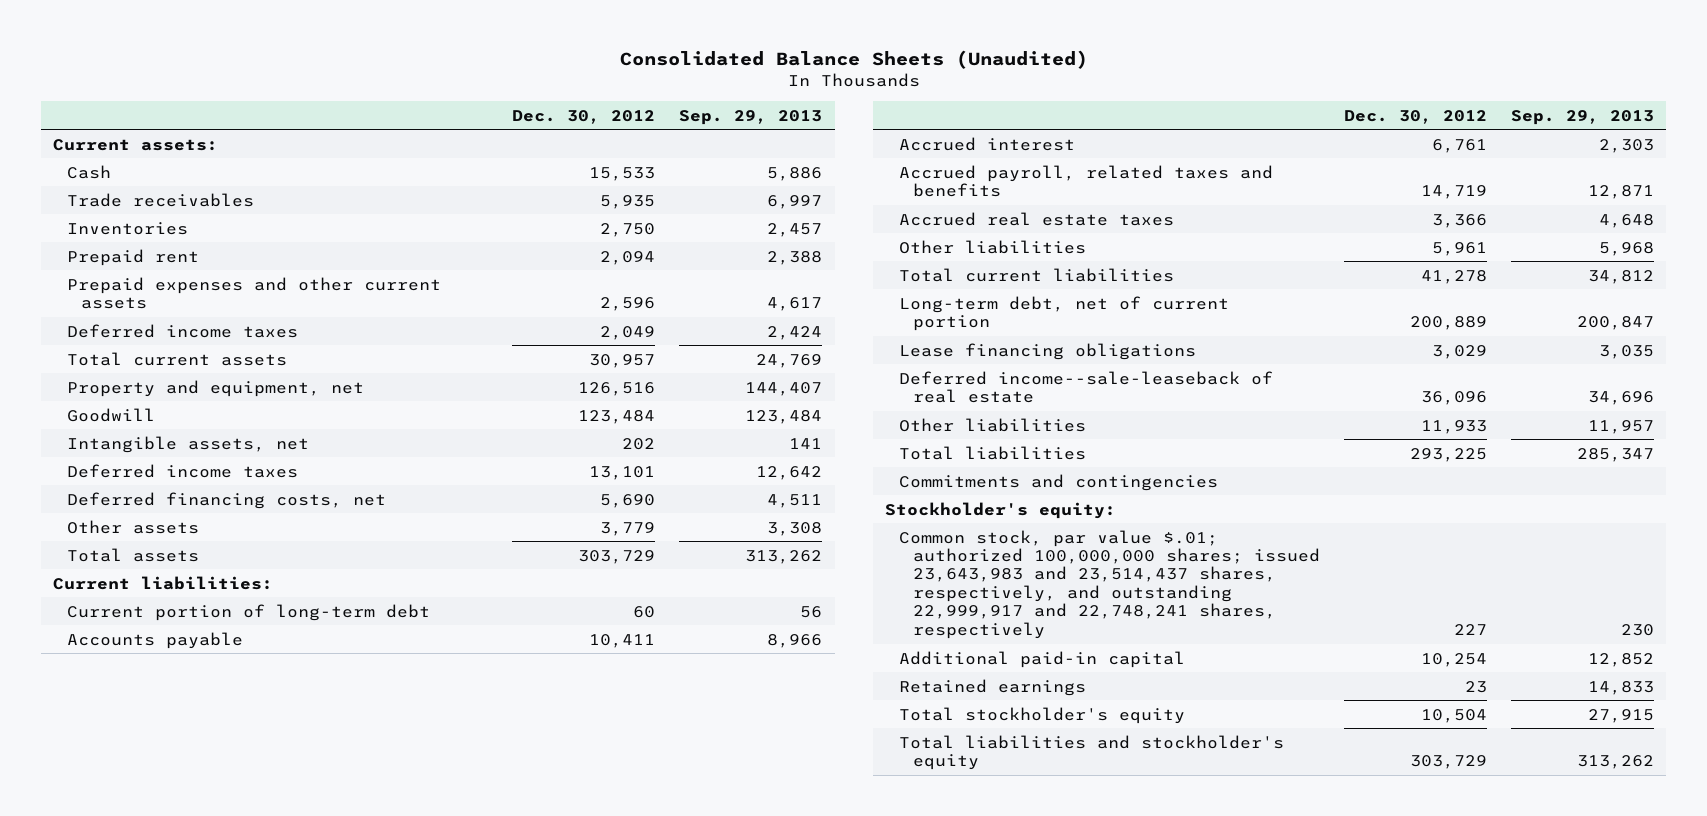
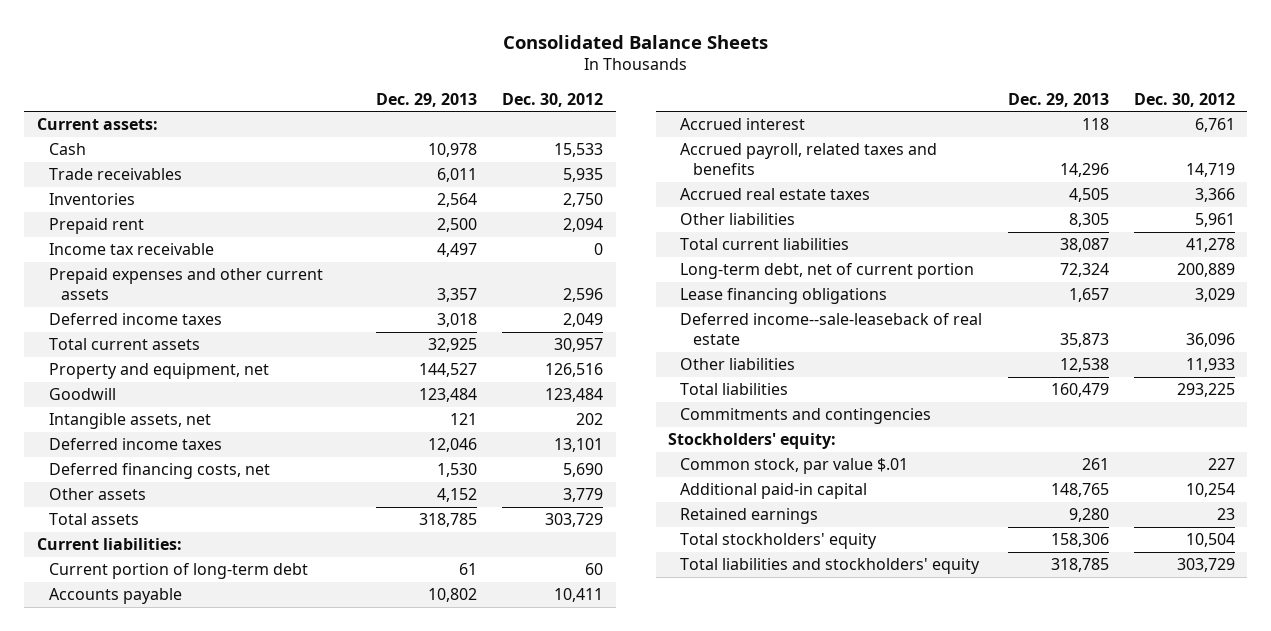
[619,50,1088,70] Consolidated Balance Sheets (Unaudited) -> [502,34,768,49] Consolidated Balance Sheets
[679,109,823,125] Sep. 29, 2013 -> none
none -> [376,92,478,107] Dec. 29, 2013
none -> [49,243,215,256] Income tax receivable
[884,501,1116,519] Stockholder's equity: -> [668,433,837,450] Stockholders' equity:
[898,529,1320,639] Common stock, par value $.01; authorized 100,000,000 shares; issued 23,643,983 and 23,514,437 shares, respectively, and outstanding 22,999,917 and 22,748,241 shares, respectively -> [680,458,909,475] Common stock, par value $.01
[898,706,1185,724] Total stockholder's equity -> [680,533,878,550] Total stockholders' equity
[898,734,1284,771] Total liabilities and stockholder's equity -> [680,558,981,575] Total liabilities and stockholders' equity

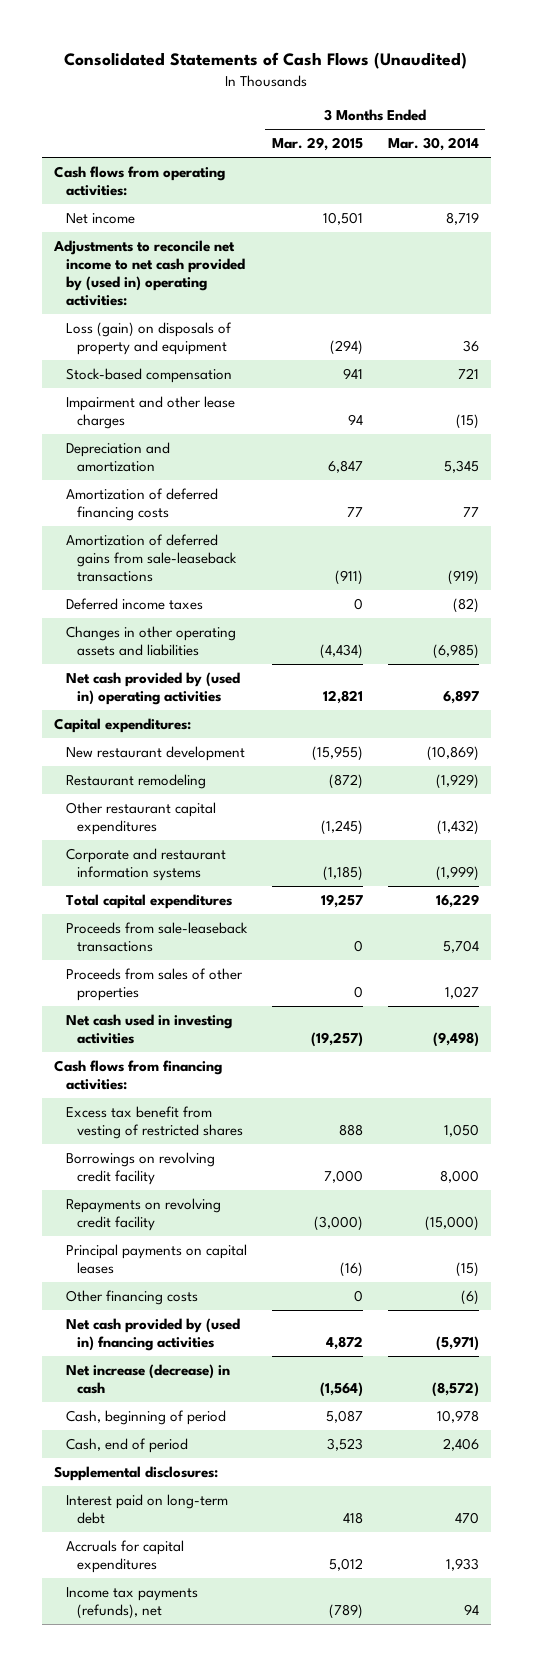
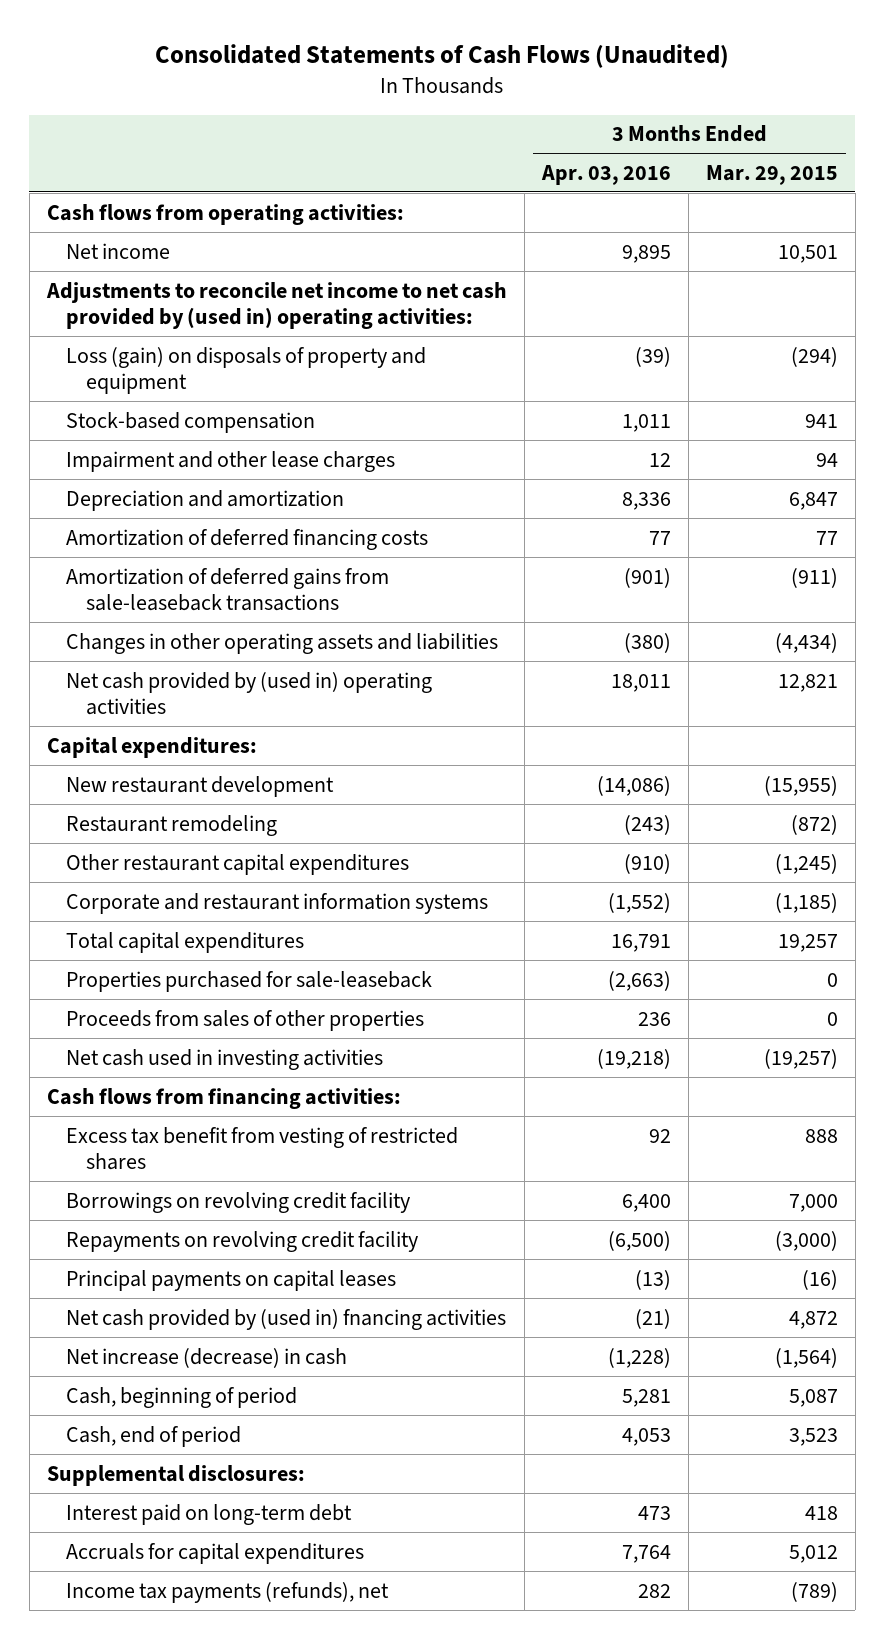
[387,137,479,152] Mar. 30, 2014 -> none
none -> [540,164,671,185] Apr. 03, 2016
[65,598,203,611] Deferred income taxes -> none
[65,922,248,952] Proceeds from sale-leaseback transactions -> none
none -> [66,970,433,992] Properties purchased for sale-leaseback
[65,1290,198,1306] Other financing costs -> none

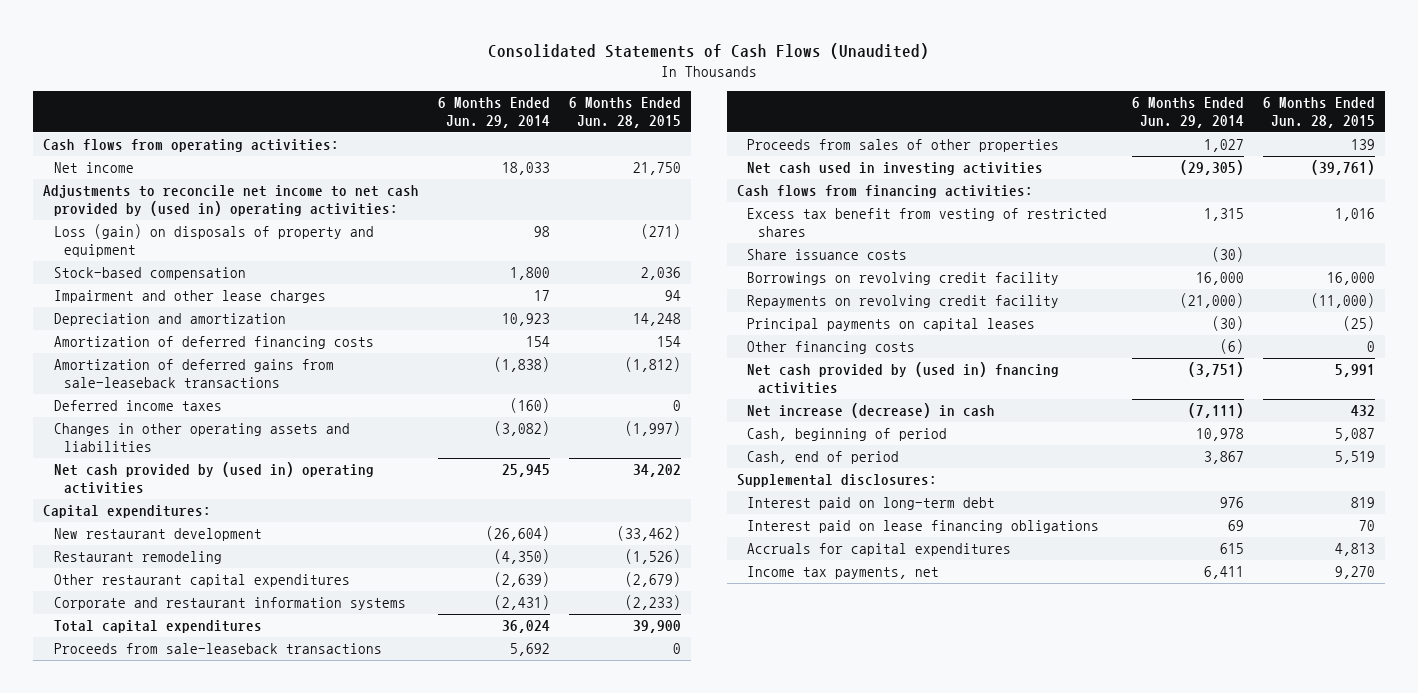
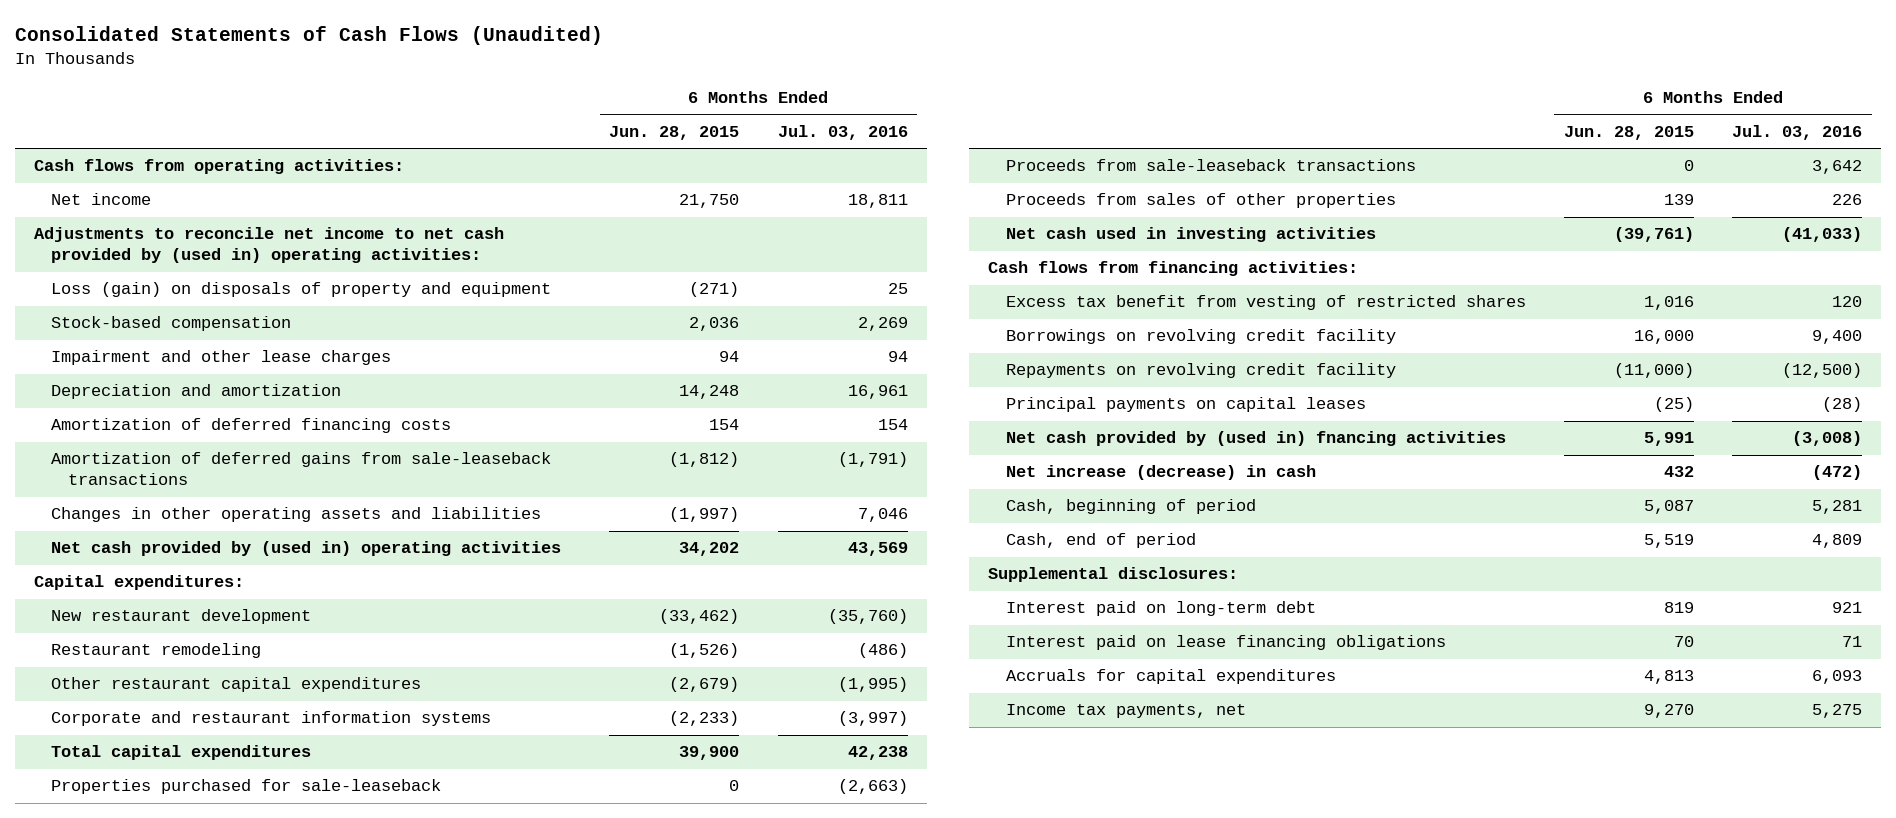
[437,97,550,128] 6 Months Ended Jun. 29, 2014 -> none
none -> [777,124,908,140] Jul. 03, 2016
[53,400,222,412] Deferred income taxes -> none
none -> [51,779,442,795] Properties purchased for sale-leaseback
[747,249,908,261] Share issuance costs -> none
[747,341,916,355] Other financing costs -> none

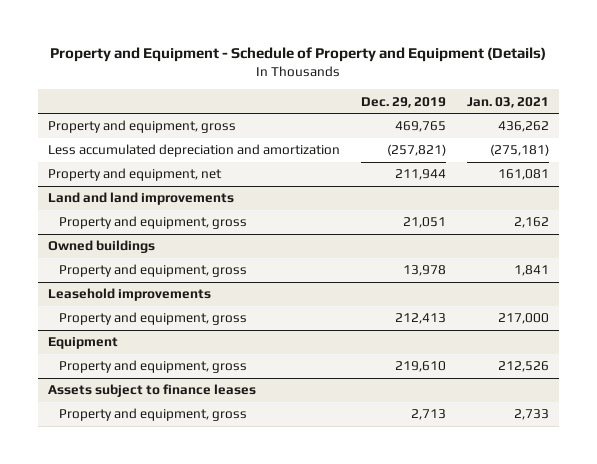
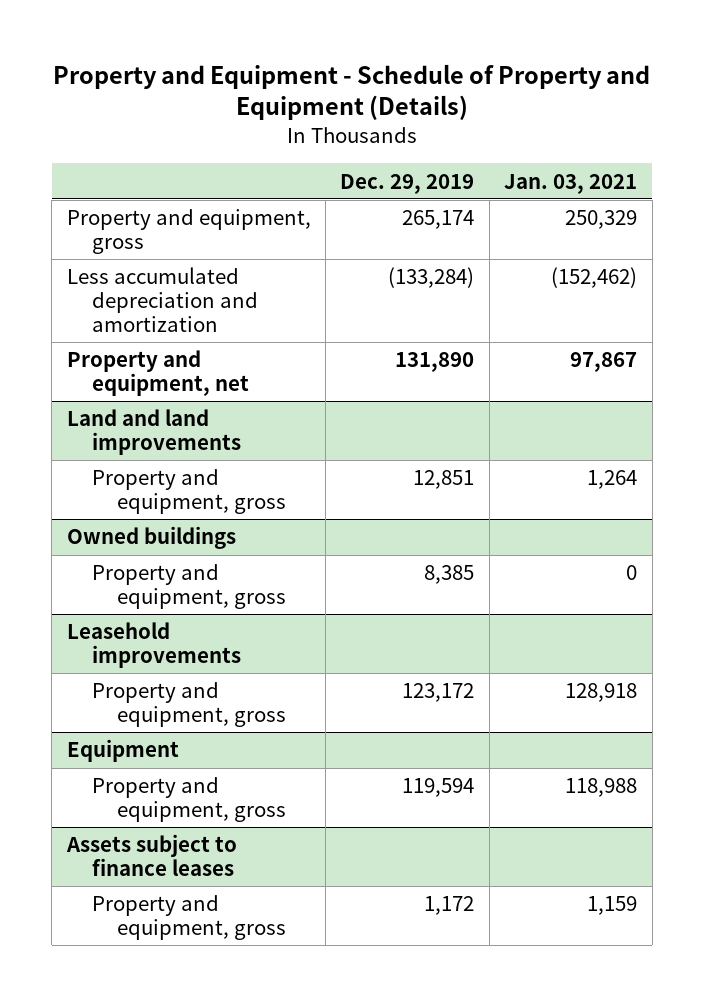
[394,121,446,133] 469,765 -> [402,210,475,230] 265,174
[497,121,549,133] 436,262 -> [565,210,638,230] 250,329
[386,144,446,157] (257,821) -> [388,267,475,289] (133,284)
[489,144,549,157] (275,181) -> [551,267,638,289] (152,462)
[394,169,446,181] 211,944 -> [395,352,475,373] 131,890
[497,169,549,181] 161,081 -> [570,352,638,373] 97,867
[402,217,446,229] 21,051 -> [413,470,475,490] 12,851
[513,217,549,229] 2,162 -> [587,470,638,490] 1,264
[402,265,446,277] 13,978 -> [424,565,475,585] 8,385
[513,265,549,277] 1,841 -> [626,565,638,581] 0
[394,313,446,325] 212,413 -> [402,683,475,703] 123,172
[497,313,549,325] 217,000 -> [565,683,638,703] 128,918
[394,361,446,373] 219,610 -> [402,778,475,798] 119,594
[497,361,549,373] 212,526 -> [565,778,638,798] 118,988
[410,409,446,421] 2,713 -> [424,896,475,916] 1,172
[513,409,549,421] 2,733 -> [587,896,638,916] 1,159

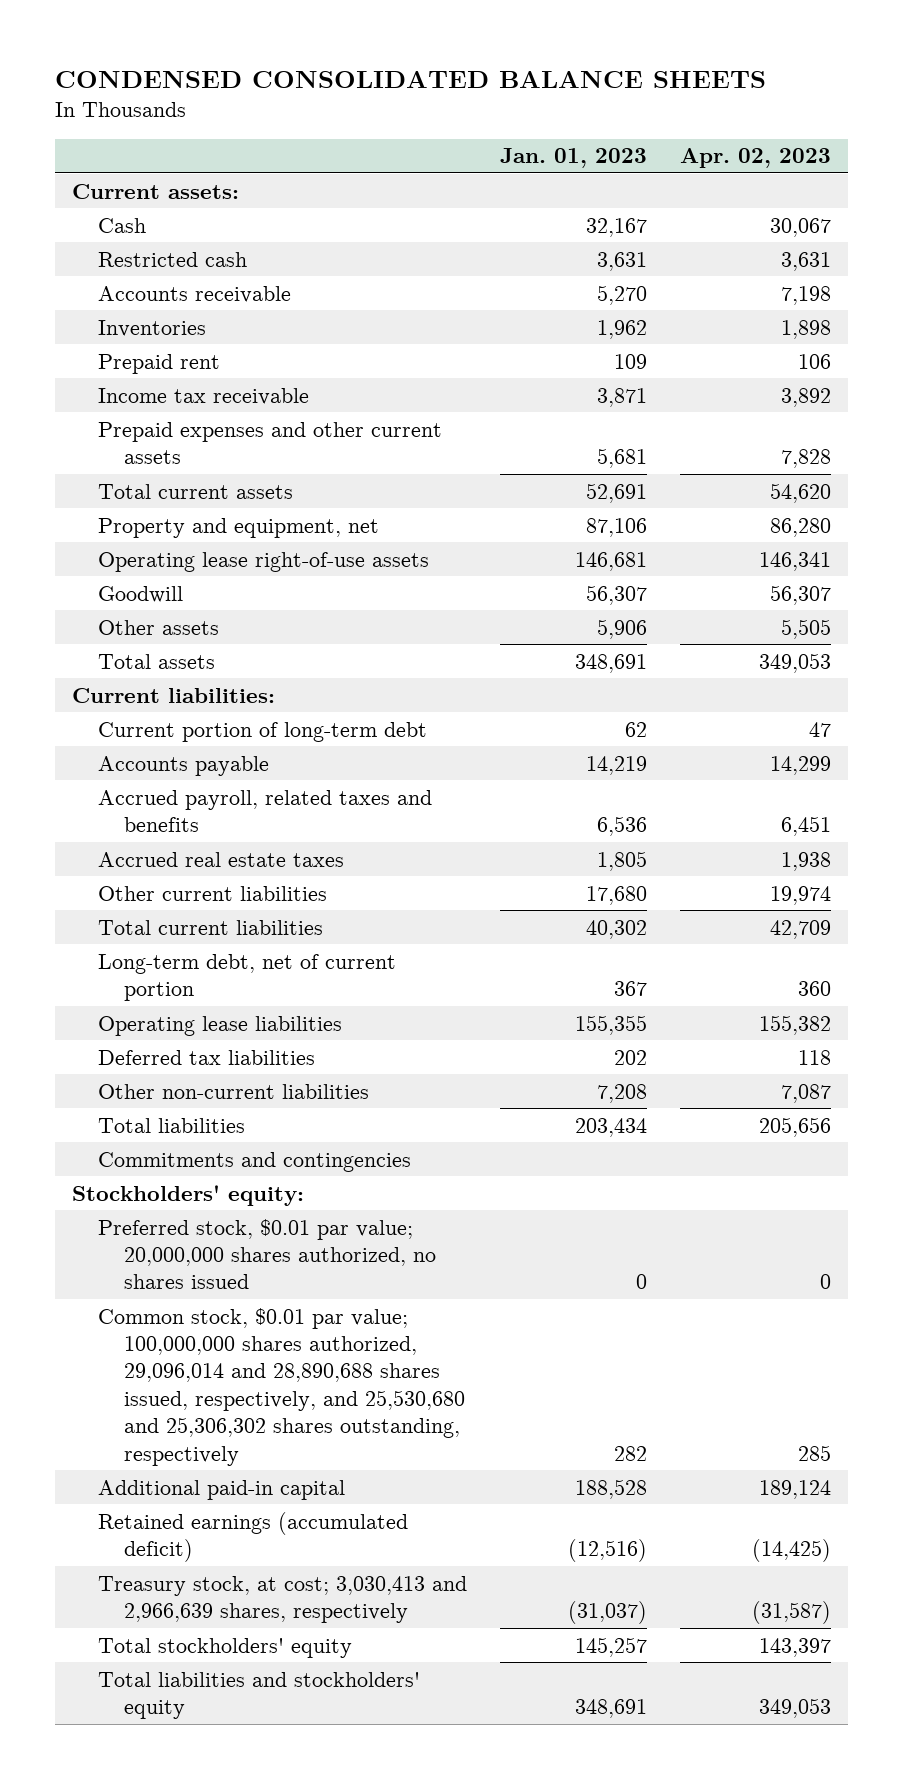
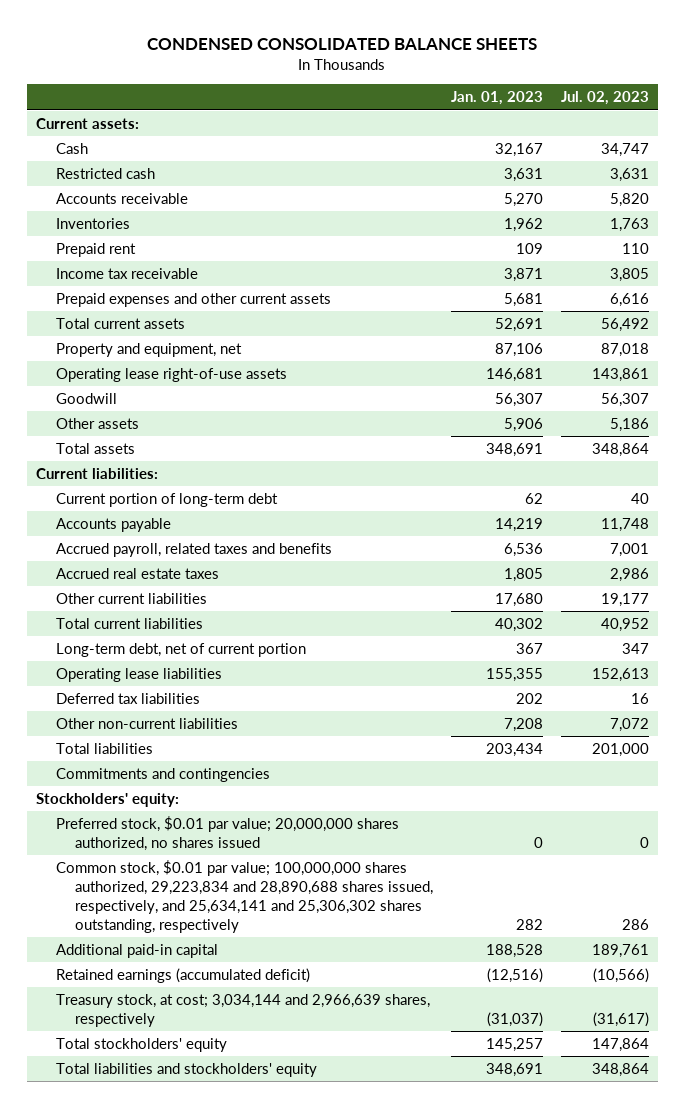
[680,148,832,169] Apr. 02, 2023 -> none
none -> [560,91,649,106] Jul. 02, 2023
[97,1307,466,1466] Common stock, $0.01 par value; 100,000,000 shares authorized, 29,096,014 and 28,890,688 shares issued, respectively, and 25,530,680 and 25,306,302 shares outstanding, respectively -> [55,859,434,933] Common stock, $0.01 par value; 100,000,000 shares authorized, 29,223,834 and 28,890,688 shares issued, respectively, and 25,634,141 and 25,306,302 shares outstanding, respectively
[97,1575,467,1623] Treasury stock, at cost; 3,030,413 and 2,966,639 shares, respectively -> [55,993,430,1027] Treasury stock, at cost; 3,034,144 and 2,966,639 shares, respectively

